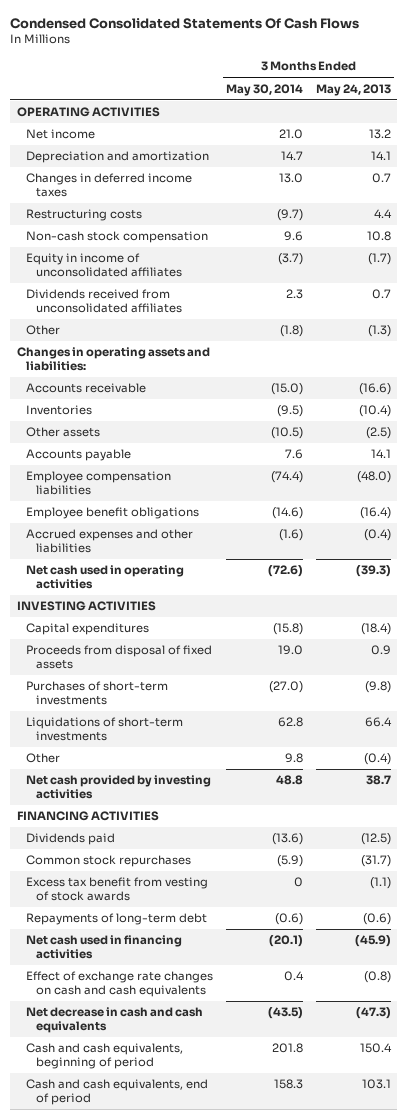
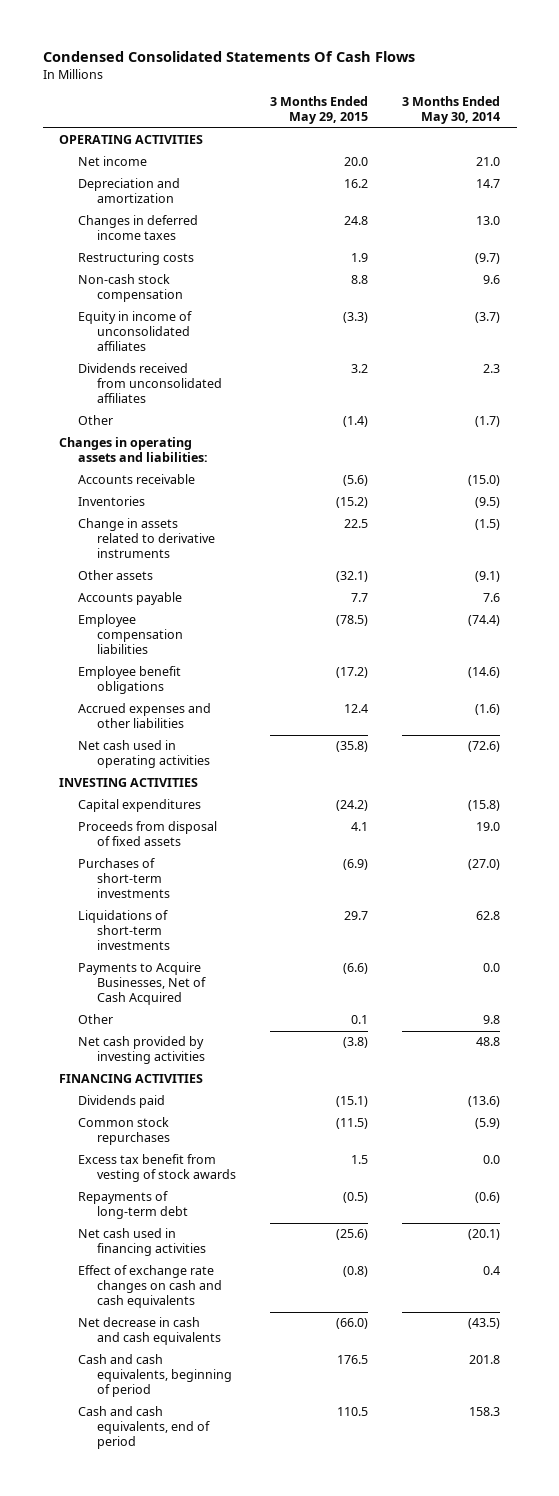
[316,83,392,96] May 24, 2013 -> none
none -> [270,96,369,125] 3 Months Ended May 29, 2015
[280,325,304,338] (1.8) -> [474,416,500,428] (1.7)
none -> [78,518,216,559] Change in assets related to derivative instruments
[271,427,304,440] (10.5) -> [474,571,500,583] (9.1)
none -> [78,962,207,1006] Payments to Acquire Businesses, Net of Cash Acquired
[294,877,304,888] 0 -> [482,1155,500,1165] 0.0

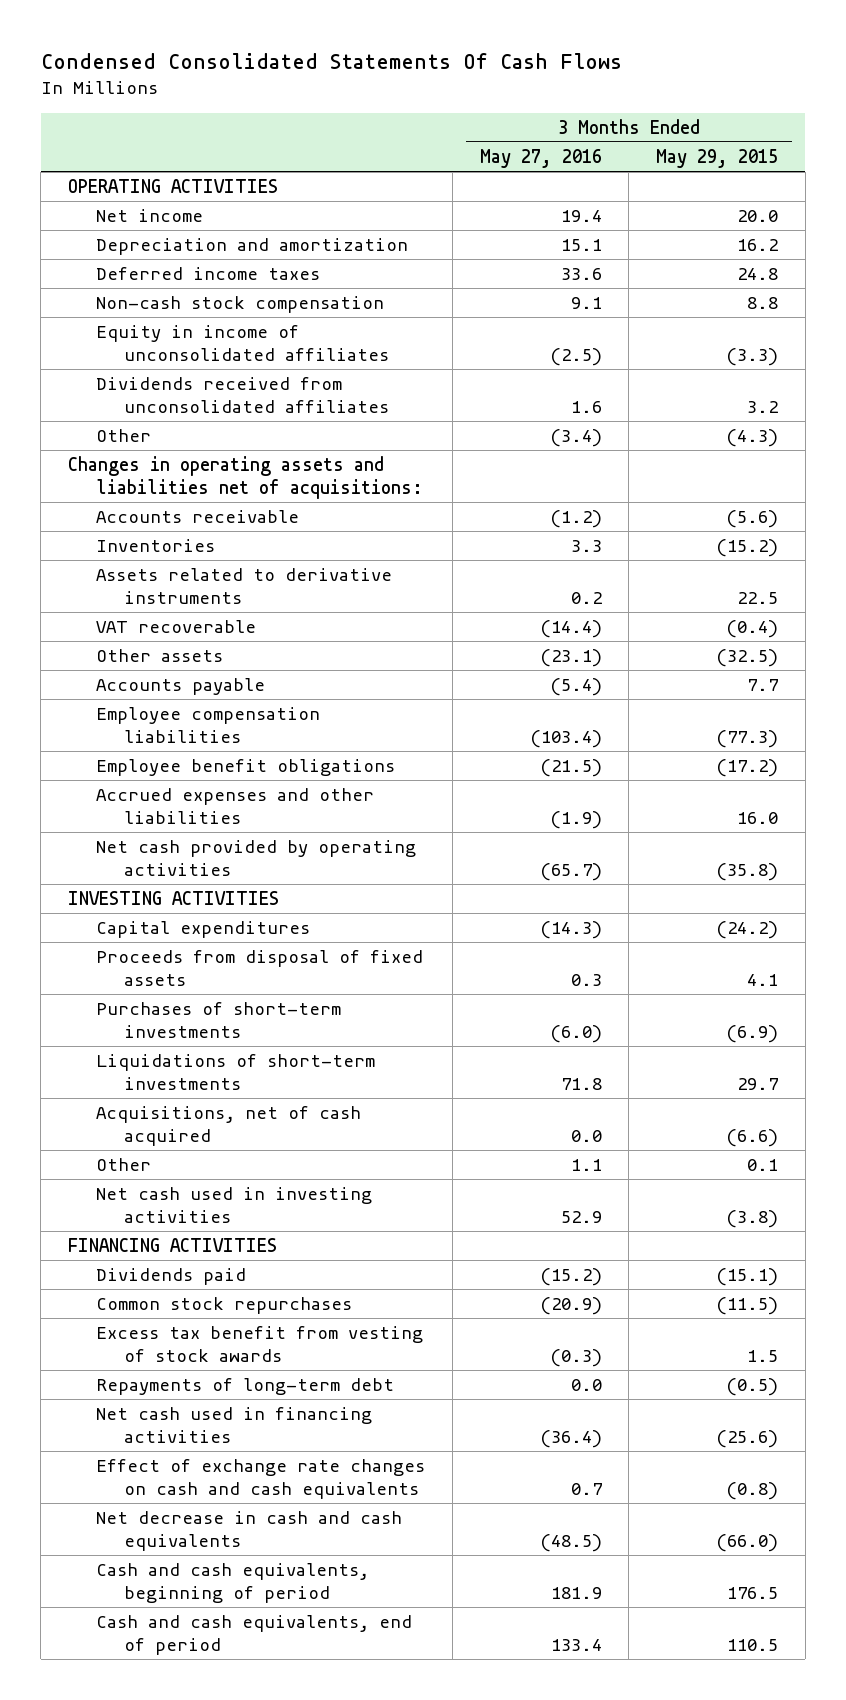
[401,96,500,125] 3 Months Ended May 30, 2014 -> none
none -> [479,148,602,168] May 27, 2016
[78,252,195,266] Restructuring costs -> none
[78,215,199,241] Changes in deferred income taxes -> [95,266,320,280] Deferred income taxes
[343,416,369,428] (1.4) -> [726,428,779,447] (4.3)
[59,437,209,463] Changes in operating assets and liabilities: -> [68,455,423,500] Changes in operating assets and liabilities net of acquisitions:
[78,518,216,559] Change in assets related to derivative instruments -> [95,567,392,605] Assets related to derivative instruments
none -> [95,619,256,633] VAT recoverable
[336,571,369,583] (32.1) -> [716,648,779,667] (32.5)
[336,615,369,627] (78.5) -> [716,730,779,749] (77.3)
[344,704,369,714] 12.4 -> [737,812,779,825] 16.0
[78,740,211,769] Net cash used in operating activities -> [95,839,416,877] Net cash provided by operating activities
[78,962,207,1006] Payments to Acquire Businesses, Net of Cash Acquired -> [95,1105,361,1147] Acquisitions, net of cash acquired
[78,1036,206,1065] Net cash provided by investing activities -> [95,1186,372,1224] Net cash used in investing activities

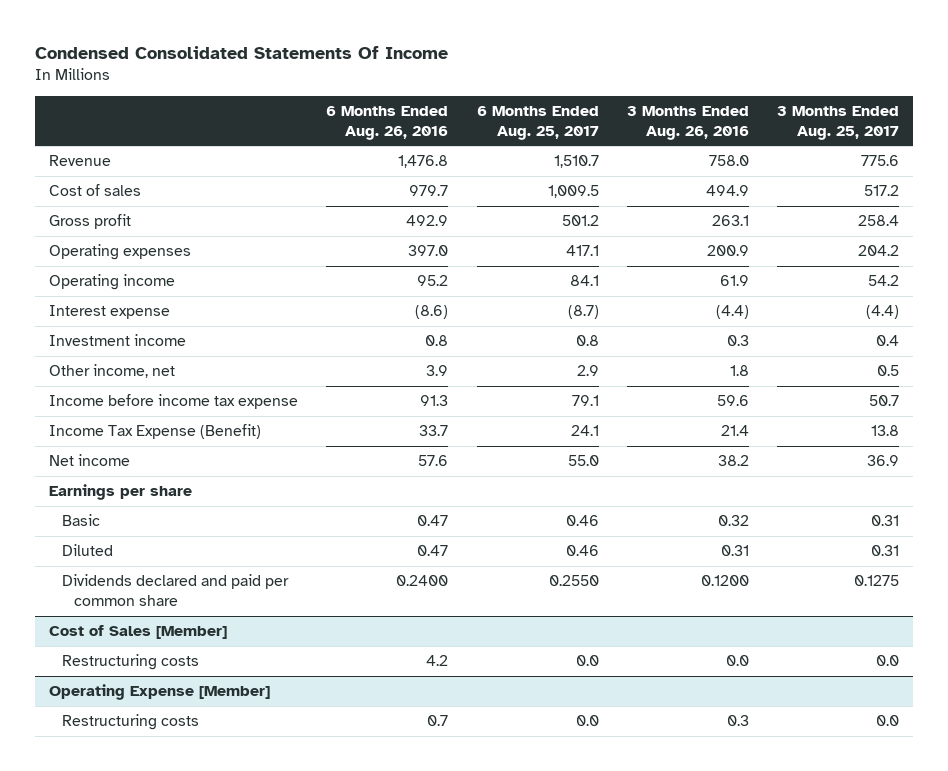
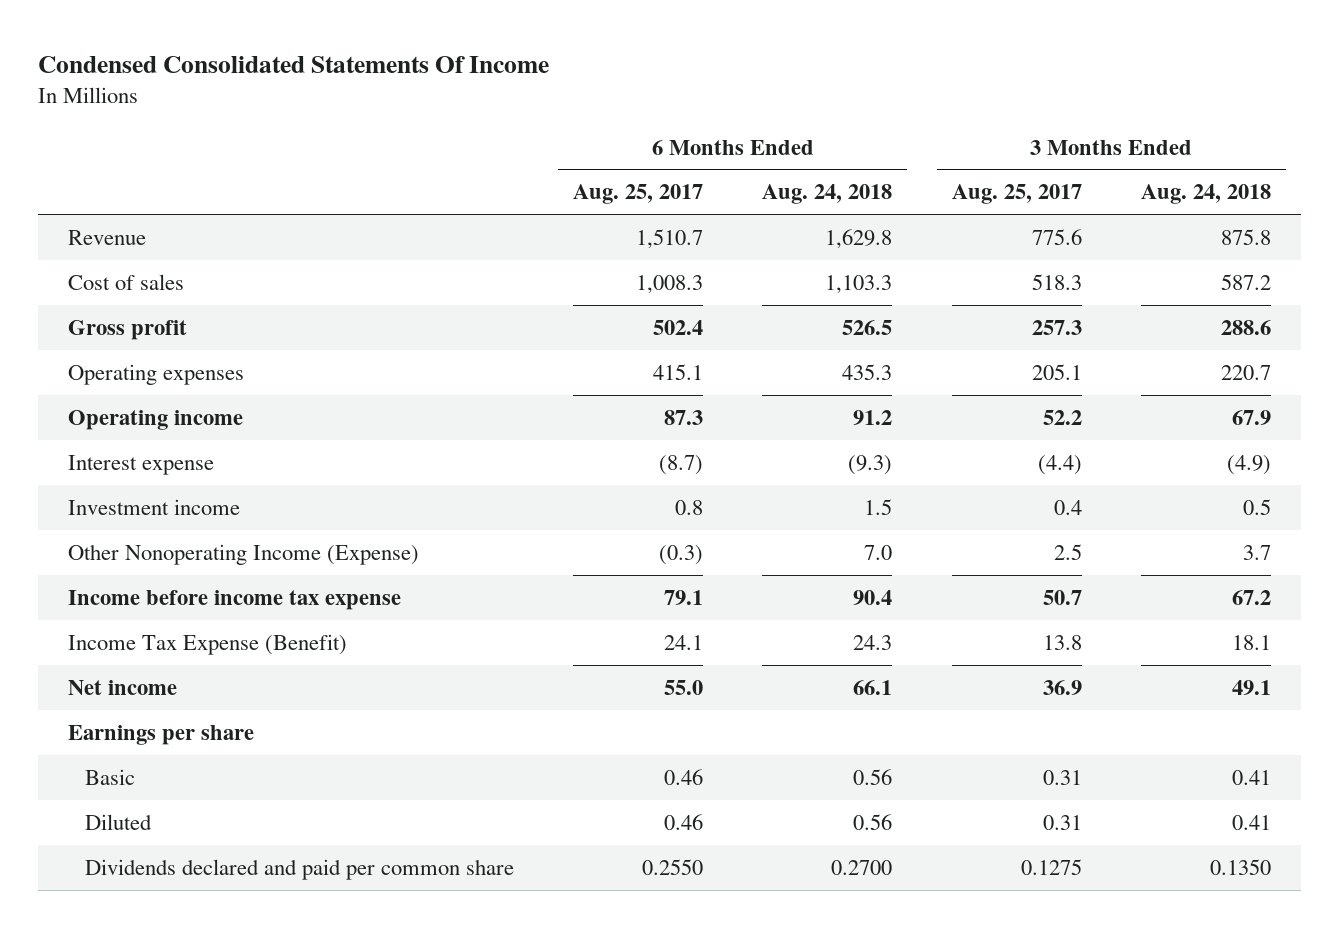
[326,106,449,140] 6 Months Ended Aug. 26, 2016 -> none
[626,106,749,140] 3 Months Ended Aug. 26, 2016 -> none
none -> [762,184,893,205] Aug. 24, 2018
none -> [1141,184,1272,205] Aug. 24, 2018
[547,185,599,199] 1,009.5 -> [635,274,703,294] 1,008.3
[864,185,900,197] 517.2 -> [1031,273,1082,290] 518.3
[561,215,599,227] 501.2 -> [652,319,703,335] 502.4
[858,215,900,227] 258.4 -> [1031,319,1082,335] 257.3
[565,245,599,257] 417.1 -> [652,363,703,380] 415.1
[858,245,900,257] 204.2 -> [1031,363,1082,380] 205.1
[569,275,599,287] 84.1 -> [663,409,703,425] 87.3
[868,275,900,287] 54.2 -> [1042,409,1082,425] 52.2
[49,364,176,379] Other income, net -> [67,543,419,565] Other Nonoperating Income (Expense)
[576,365,599,377] 2.9 -> [658,544,703,565] (0.3)
[877,365,900,377] 0.5 -> [1053,543,1082,560] 2.5
[49,625,228,640] Cost of Sales [Member] -> none
[61,654,199,671] Restructuring costs -> none
[49,684,271,701] Operating Expense [Member] -> none
[61,714,199,731] Restructuring costs -> none

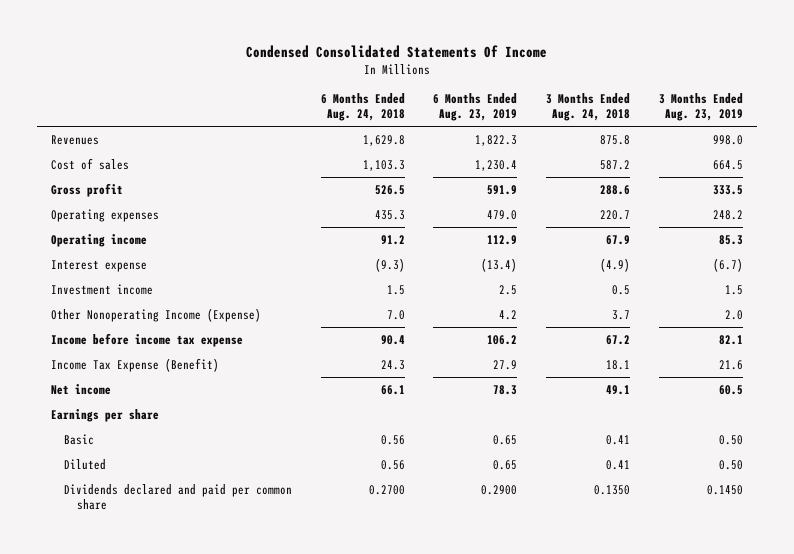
[572,184,703,205] Aug. 25, 2017 -> none
[951,184,1082,205] Aug. 25, 2017 -> none
none -> [433,93,518,122] 6 Months Ended Aug. 23, 2019
none -> [658,93,743,122] 3 Months Ended Aug. 23, 2019
[67,229,146,245] Revenue -> [51,134,100,145] Revenues

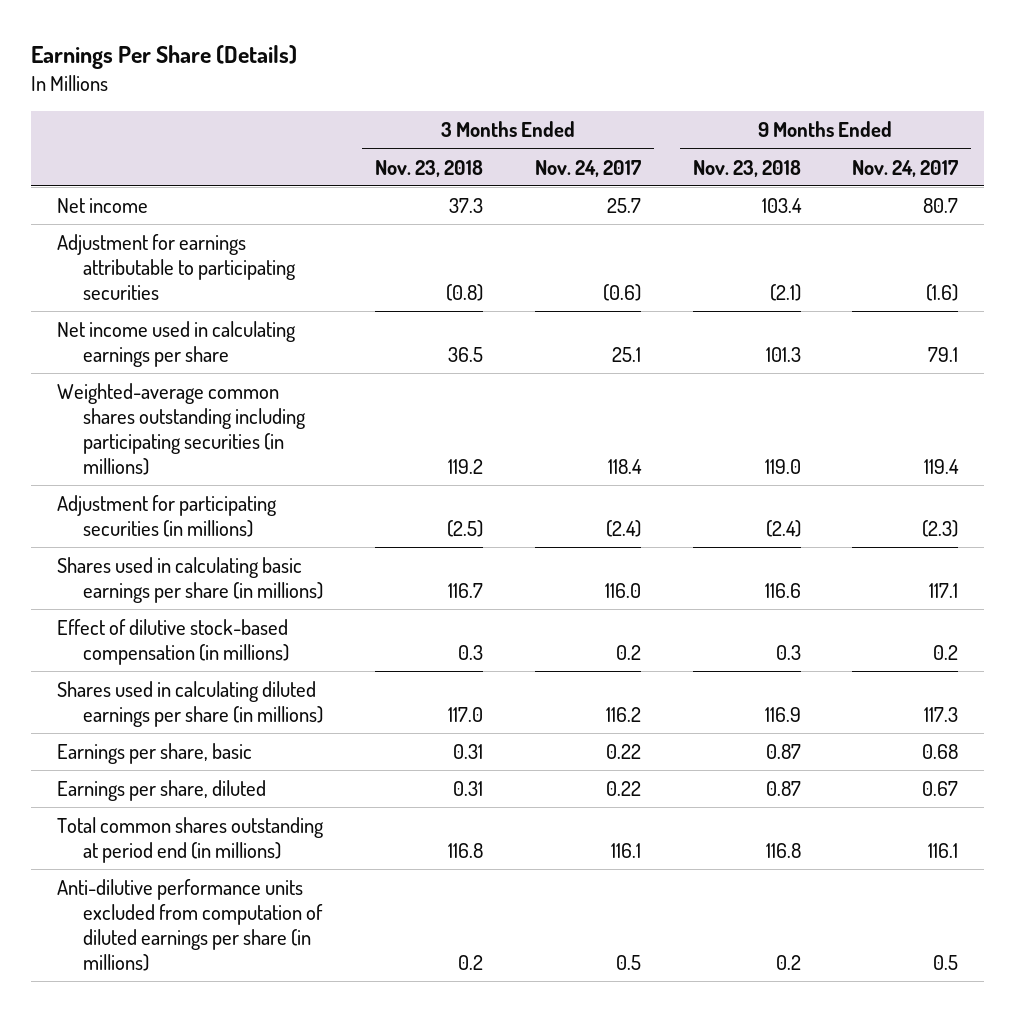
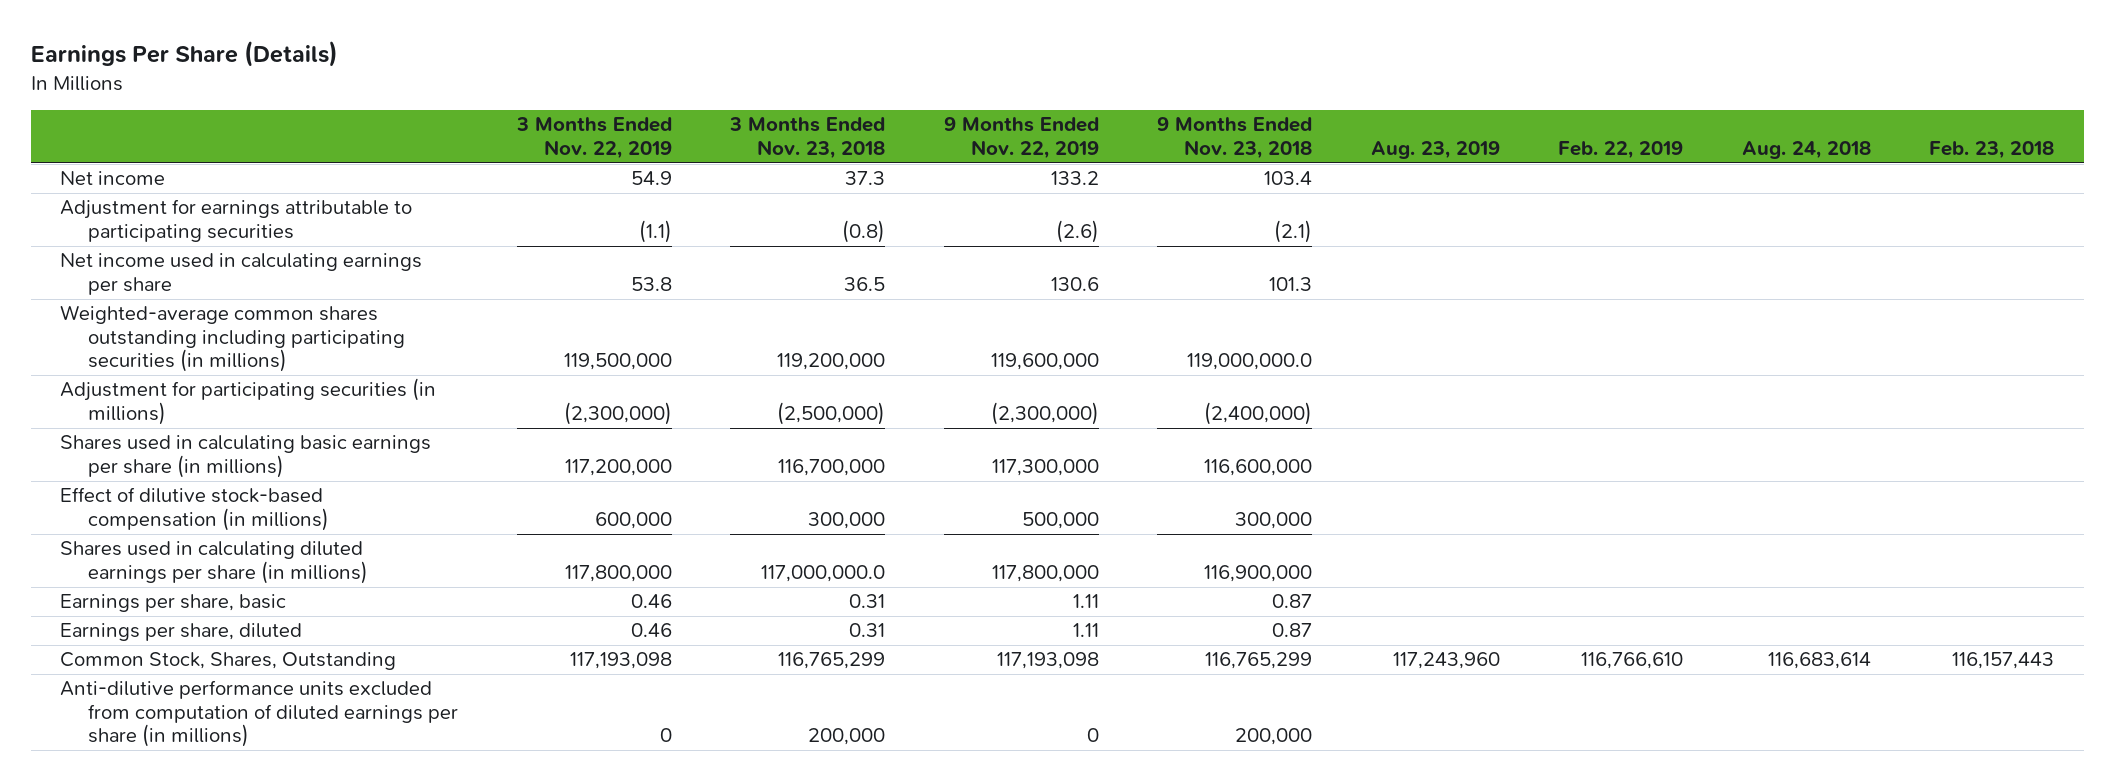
[534,159,641,177] Nov. 24, 2017 -> none
[852,159,959,177] Nov. 24, 2017 -> none
none -> [515,117,672,159] 3 Months Ended Nov. 22, 2019
none -> [943,117,1099,159] 9 Months Ended Nov. 22, 2019
none -> [1370,140,1500,159] Aug. 23, 2019
none -> [1558,140,1684,159] Feb. 22, 2019
none -> [1741,140,1871,159] Aug. 24, 2018
none -> [1929,140,2055,159] Feb. 23, 2018
[448,459,484,475] 119.2 -> [777,353,886,371] 119,200,000
[764,459,801,475] 119.0 -> [1187,353,1313,371] 119,000,000.0
[447,520,484,538] (2.5) -> [777,401,886,425] (2,500,000)
[765,520,801,538] (2.4) -> [1204,401,1313,425] (2,400,000)
[448,583,484,599] 116.7 -> [778,458,886,476] 116,700,000
[764,583,801,599] 116.6 -> [1204,458,1313,476] 116,600,000
[458,645,484,661] 0.3 -> [808,511,886,529] 300,000
[775,645,801,661] 0.3 -> [1235,511,1313,529] 300,000
[448,707,484,723] 117.0 -> [761,564,886,582] 117,000,000.0
[764,707,801,723] 116.9 -> [1204,564,1313,582] 116,900,000
[57,817,325,864] Total common shares outstanding at period end (in millions) -> [59,652,396,671] Common Stock, Shares, Outstanding
[448,843,484,859] 116.8 -> [778,652,886,670] 116,765,299
[765,843,801,859] 116.8 -> [1205,652,1313,670] 116,765,299
[458,955,484,971] 0.2 -> [808,728,886,746] 200,000
[775,955,801,971] 0.2 -> [1235,728,1313,746] 200,000

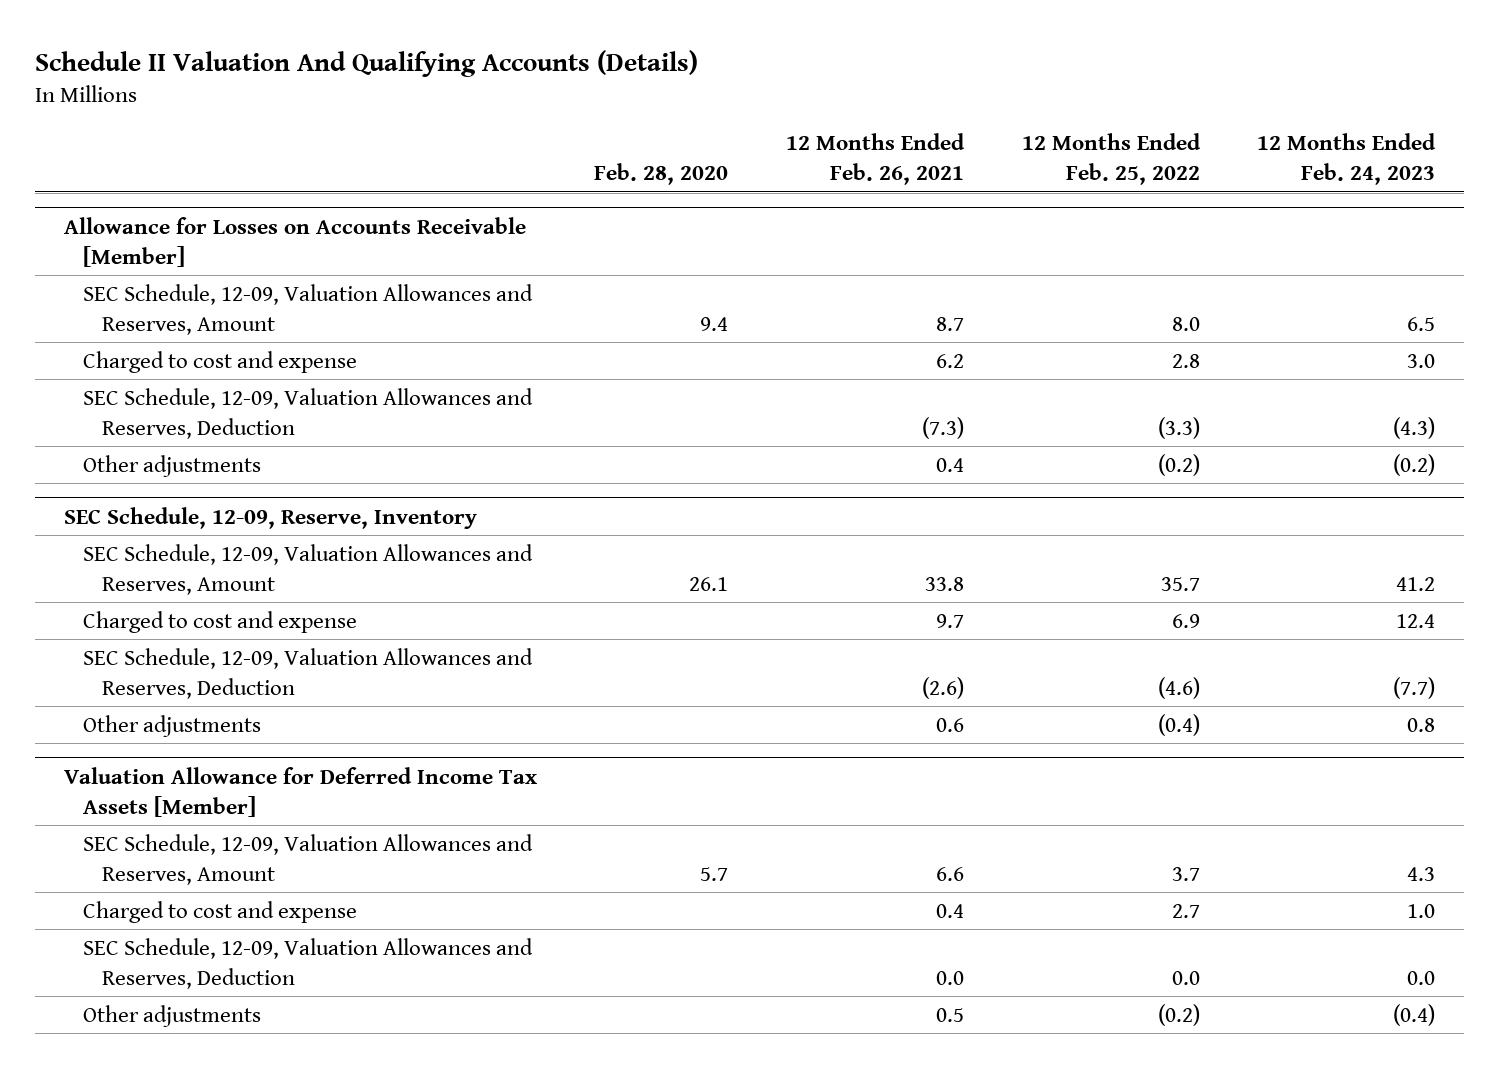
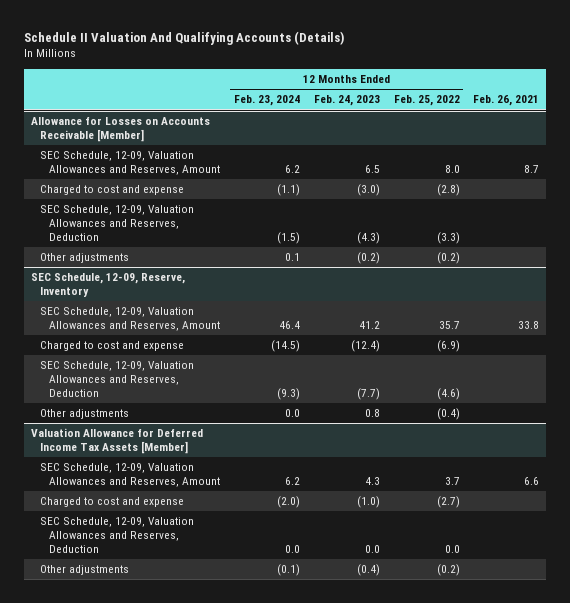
[594,163,729,186] Feb. 28, 2020 -> none
[785,133,965,186] 12 Months Ended Feb. 26, 2021 -> none
none -> [233,95,300,107] Feb. 23, 2024
none -> [473,95,540,107] Feb. 26, 2021
[1171,353,1200,368] 2.8 -> [436,184,460,197] (2.8)
[1407,353,1436,368] 3.0 -> [356,184,380,197] (3.0)
[1171,613,1200,628] 6.9 -> [436,340,460,353] (6.9)
[1396,613,1436,628] 12.4 -> [350,340,380,353] (12.4)
[1171,903,1200,918] 2.7 -> [436,496,460,509] (2.7)
[1407,903,1436,918] 1.0 -> [356,496,380,509] (1.0)

